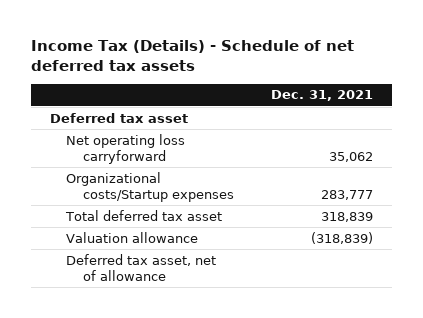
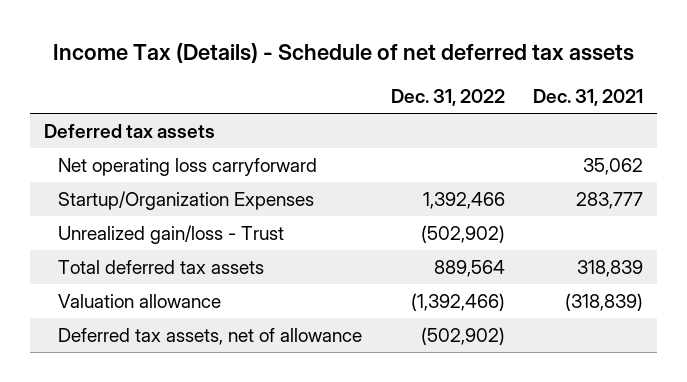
none -> [390,89,505,107] Dec. 31, 2022
[49,112,188,123] Deferred tax asset -> [44,124,216,139] Deferred tax assets
[66,171,234,203] Organizational costs/Startup expenses -> [58,191,315,211] Startup/Organization Expenses
none -> [58,225,285,245] Unrealized gain/loss - Trust
[65,209,223,221] Total deferred tax asset -> [58,260,265,275] Total deferred tax assets
[66,253,217,282] Deferred tax asset, net of allowance -> [58,328,363,346] Deferred tax assets, net of allowance

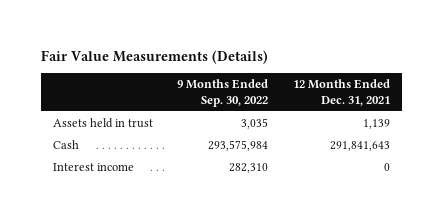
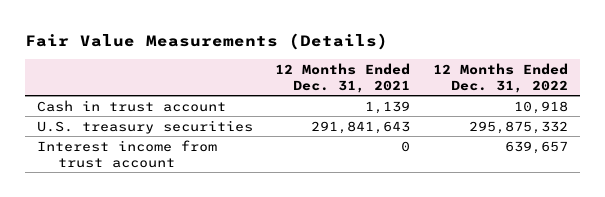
[177,79,269,108] 9 Months Ended Sep. 30, 2022 -> none
none -> [433,62,569,93] 12 Months Ended Dec. 31, 2022
[52,117,153,128] Assets held in trust -> none
[52,139,79,149] Cash -> [36,99,226,112] Cash in trust account
[329,140,390,151] 291,841,643 -> [365,100,411,114] 1,139
none -> [36,119,253,134] U.S. treasury securities
[52,162,134,171] Interest income -> [36,139,217,168] Interest income from trust account

